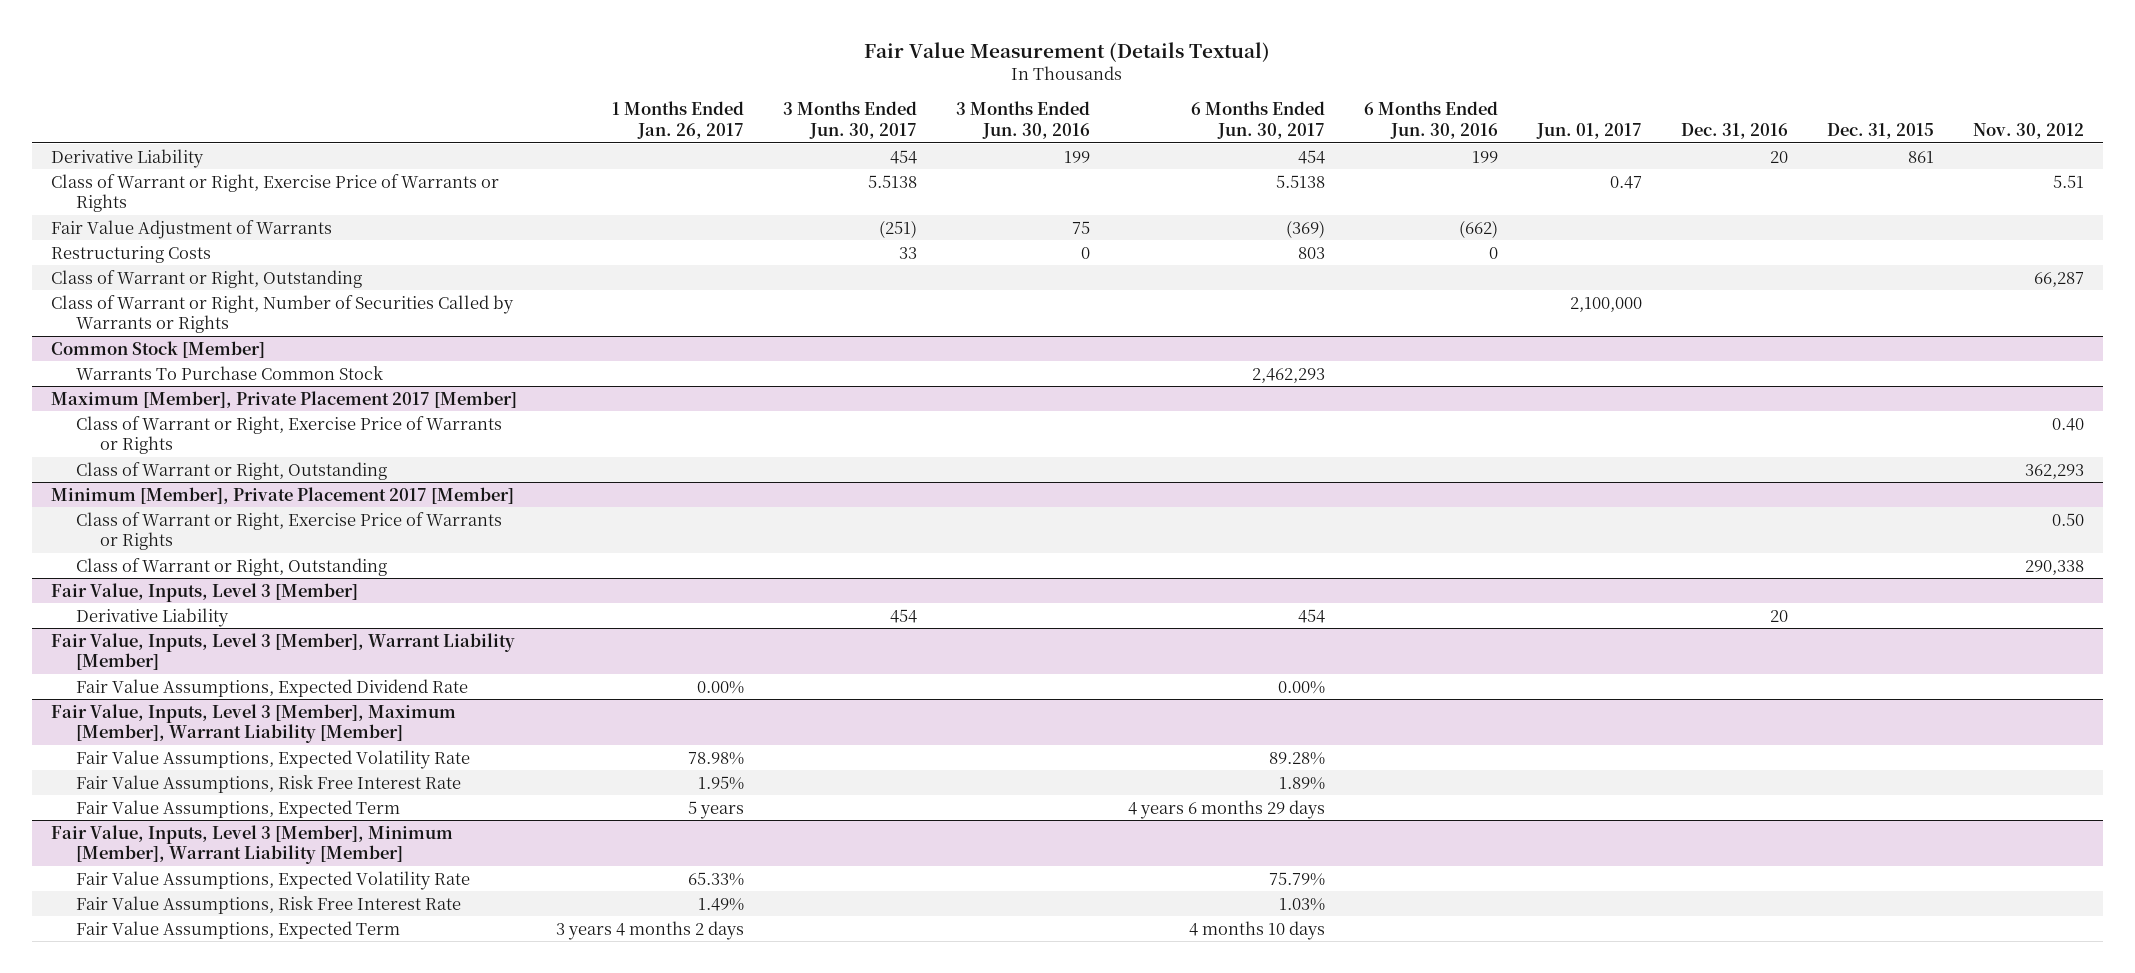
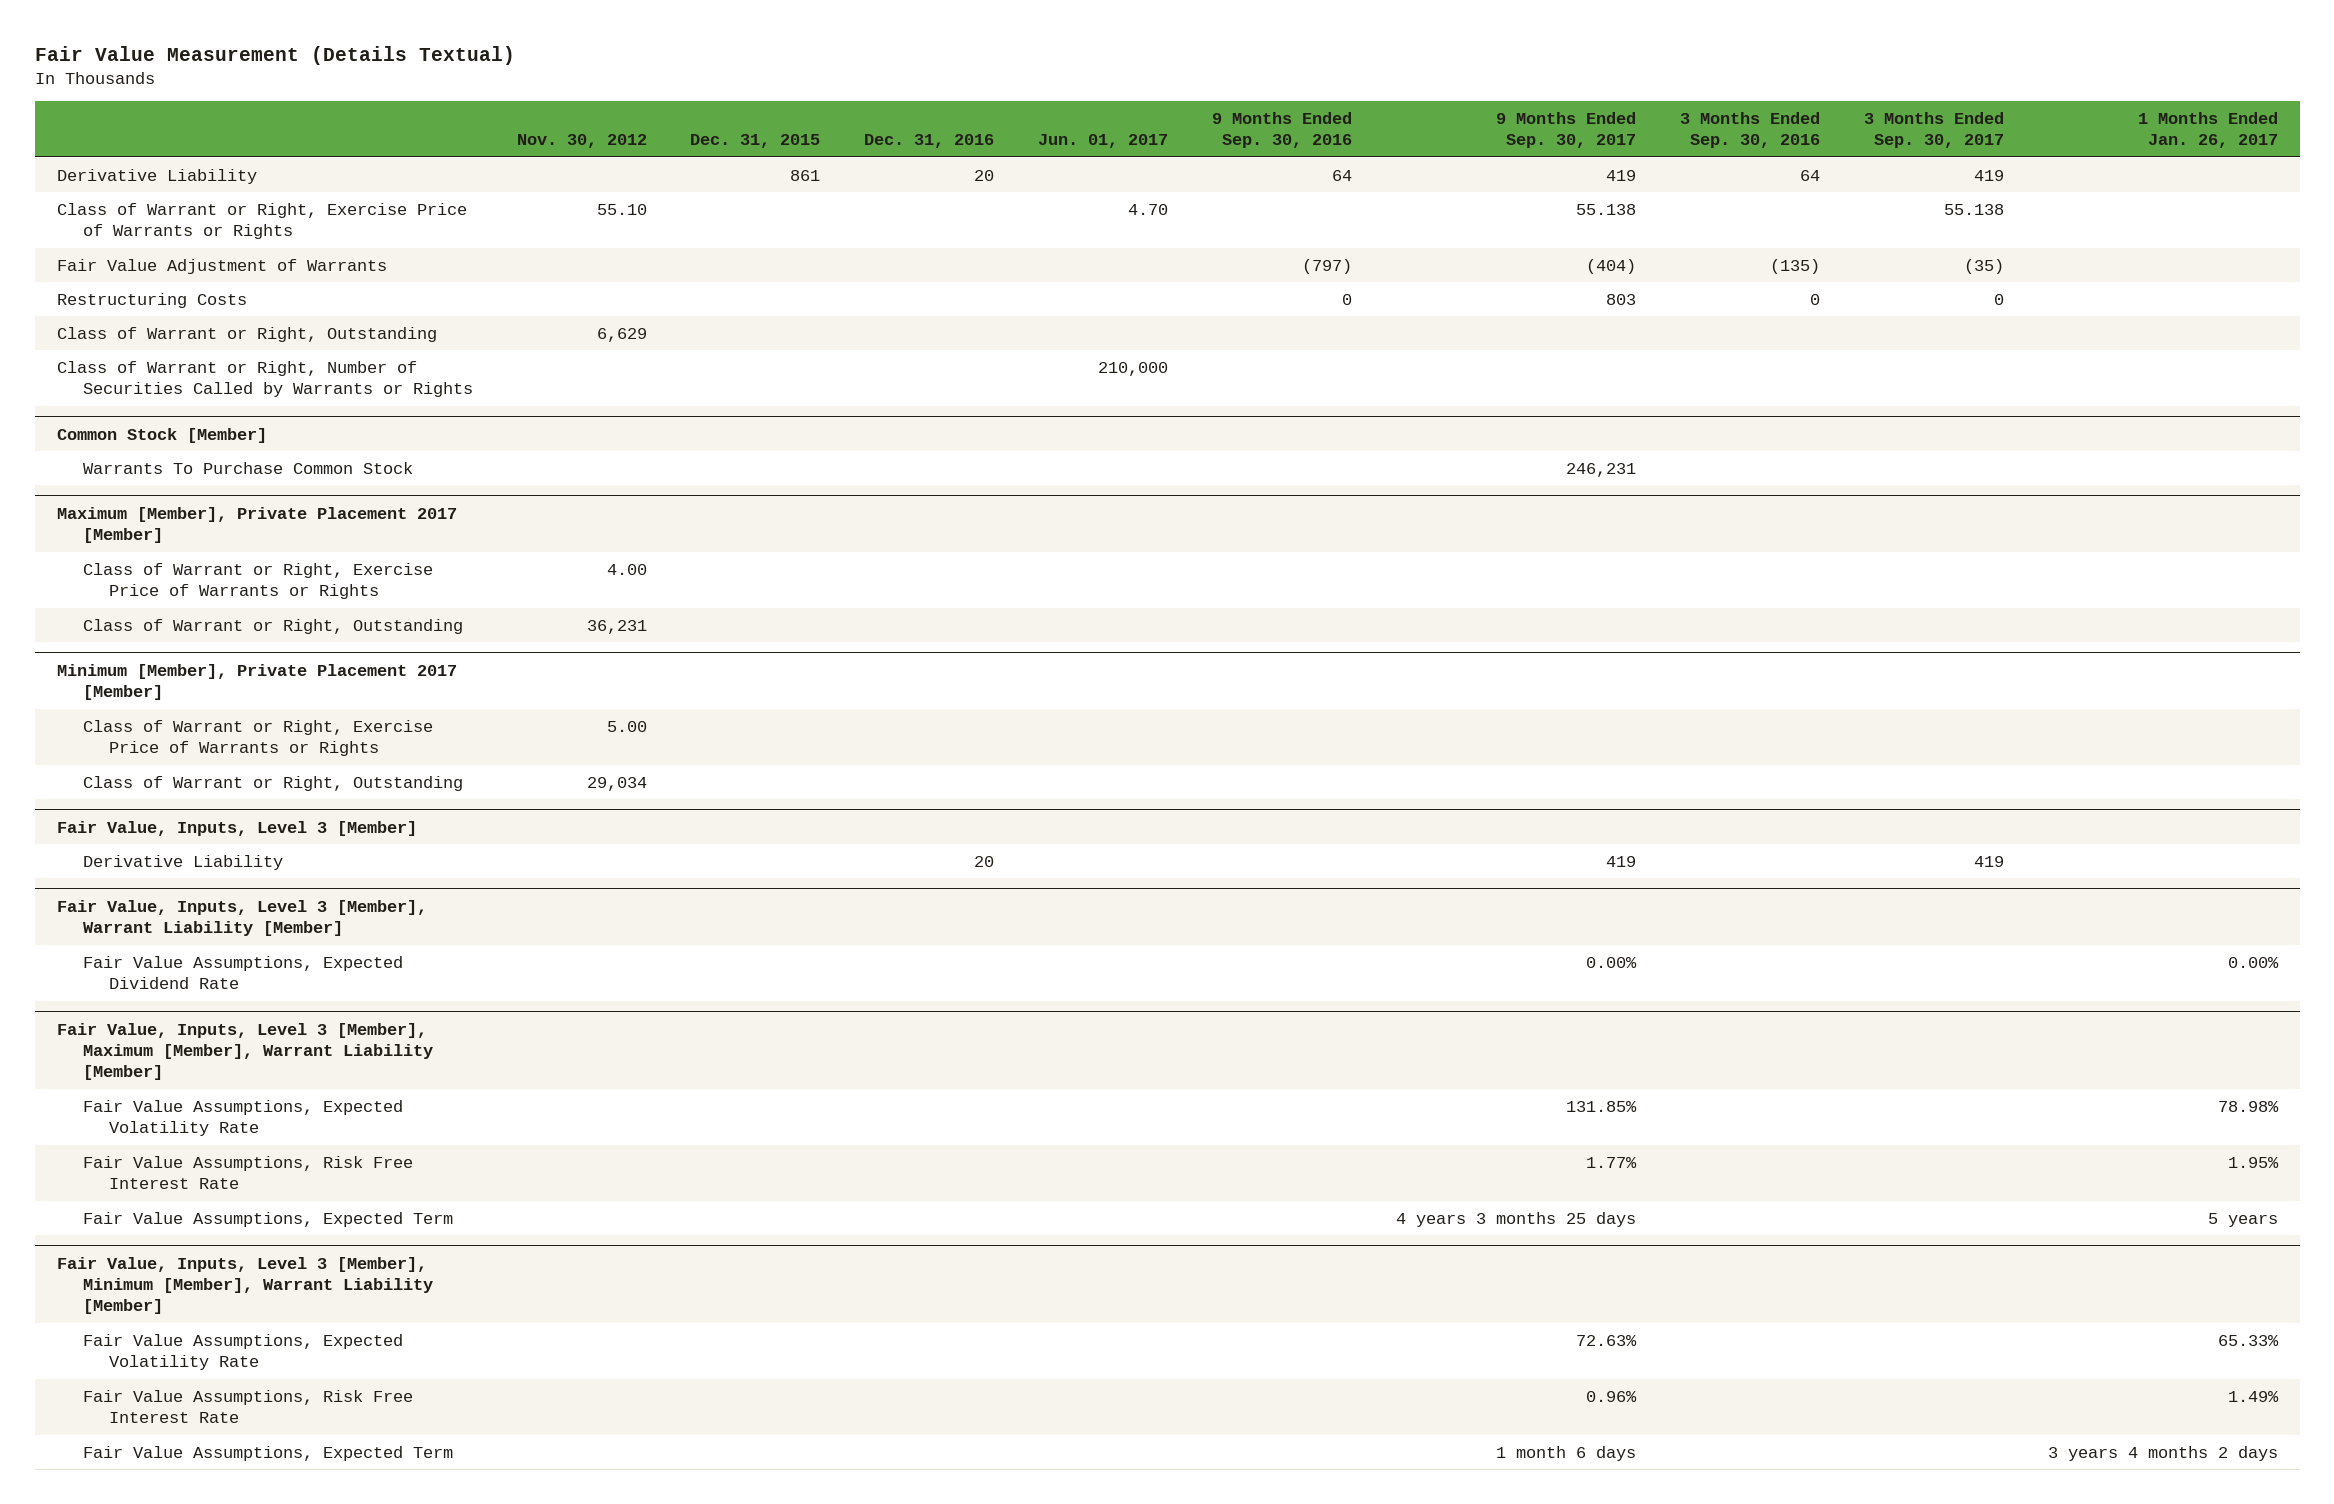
[782,101,917,140] 3 Months Ended Jun. 30, 2017 -> none
[955,101,1090,140] 3 Months Ended Jun. 30, 2016 -> none
[1191,101,1326,140] 6 Months Ended Jun. 30, 2017 -> none
[1364,101,1499,140] 6 Months Ended Jun. 30, 2016 -> none
none -> [1212,111,1353,149] 9 Months Ended Sep. 30, 2016
none -> [1495,111,1636,149] 9 Months Ended Sep. 30, 2017
none -> [1679,111,1820,149] 3 Months Ended Sep. 30, 2016
none -> [1863,111,2004,149] 3 Months Ended Sep. 30, 2017
[1610,175,1643,189] 0.47 -> [1128,203,1169,215] 4.70
[2052,174,2084,188] 5.51 -> [596,203,647,215] 55.10
[2033,271,2084,287] 66,287 -> [596,327,647,342] 6,629
[1570,296,1643,312] 2,100,000 -> [1098,361,1169,376] 210,000
[2051,417,2084,431] 0.40 -> [606,563,647,575] 4.00
[2024,463,2084,479] 362,293 -> [586,619,647,634] 36,231
[2051,512,2084,526] 0.50 -> [606,720,647,732] 5.00
[2024,559,2084,575] 290,338 -> [586,776,647,791] 29,034

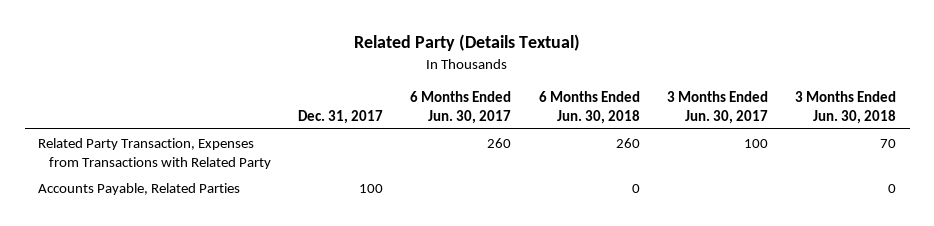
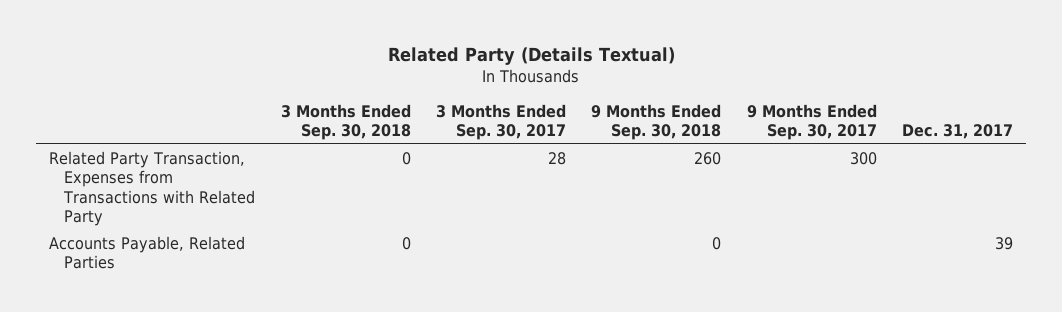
[410,90,512,124] 6 Months Ended Jun. 30, 2017 -> none
[538,90,640,124] 6 Months Ended Jun. 30, 2018 -> none
[666,90,768,124] 3 Months Ended Jun. 30, 2017 -> none
[794,90,896,124] 3 Months Ended Jun. 30, 2018 -> none
none -> [280,103,411,141] 3 Months Ended Sep. 30, 2018
none -> [436,103,567,141] 3 Months Ended Sep. 30, 2017
none -> [591,103,722,141] 9 Months Ended Sep. 30, 2018
none -> [746,103,877,141] 9 Months Ended Sep. 30, 2017
[359,184,384,194] 100 -> [995,237,1014,251] 39

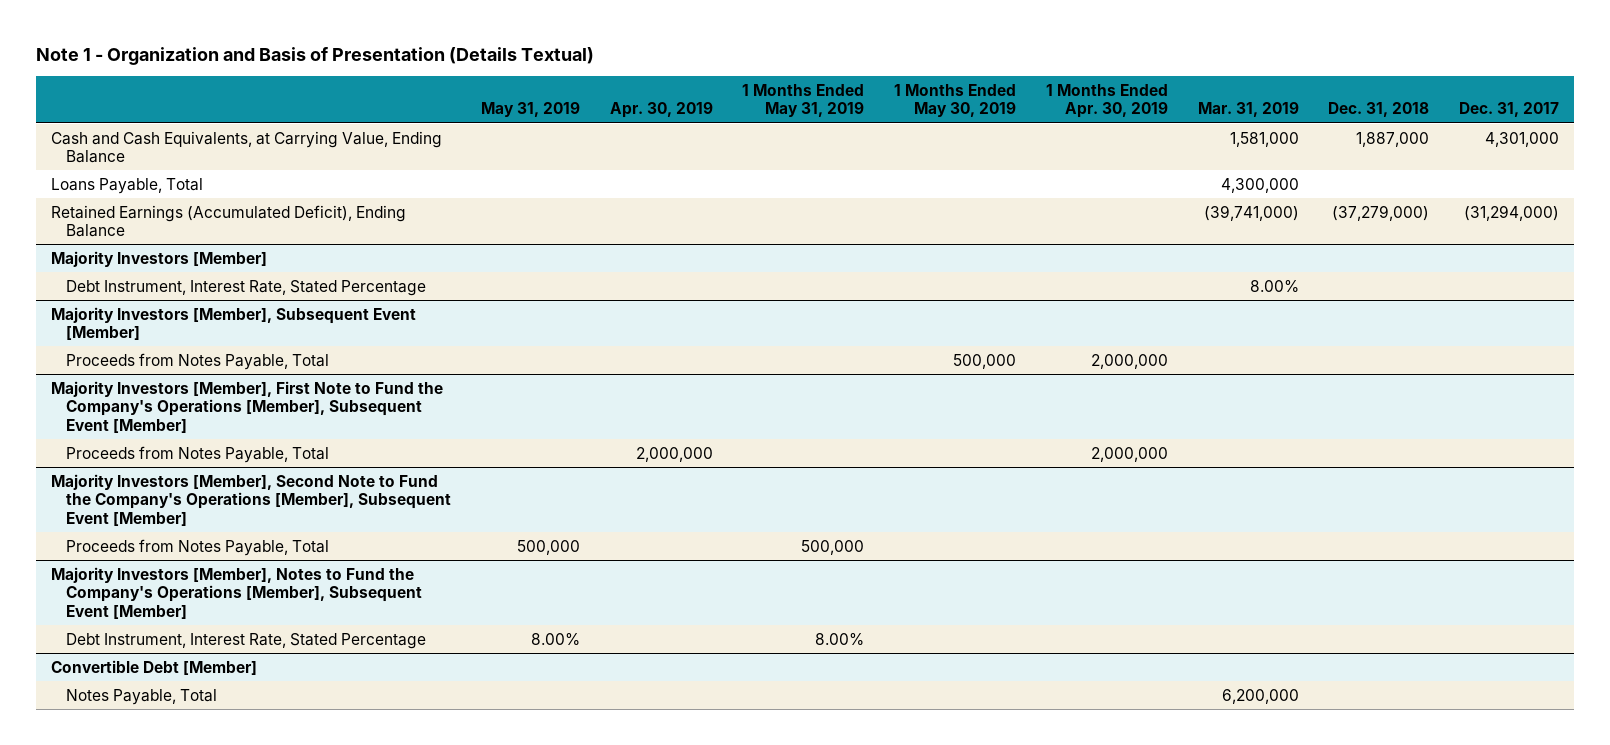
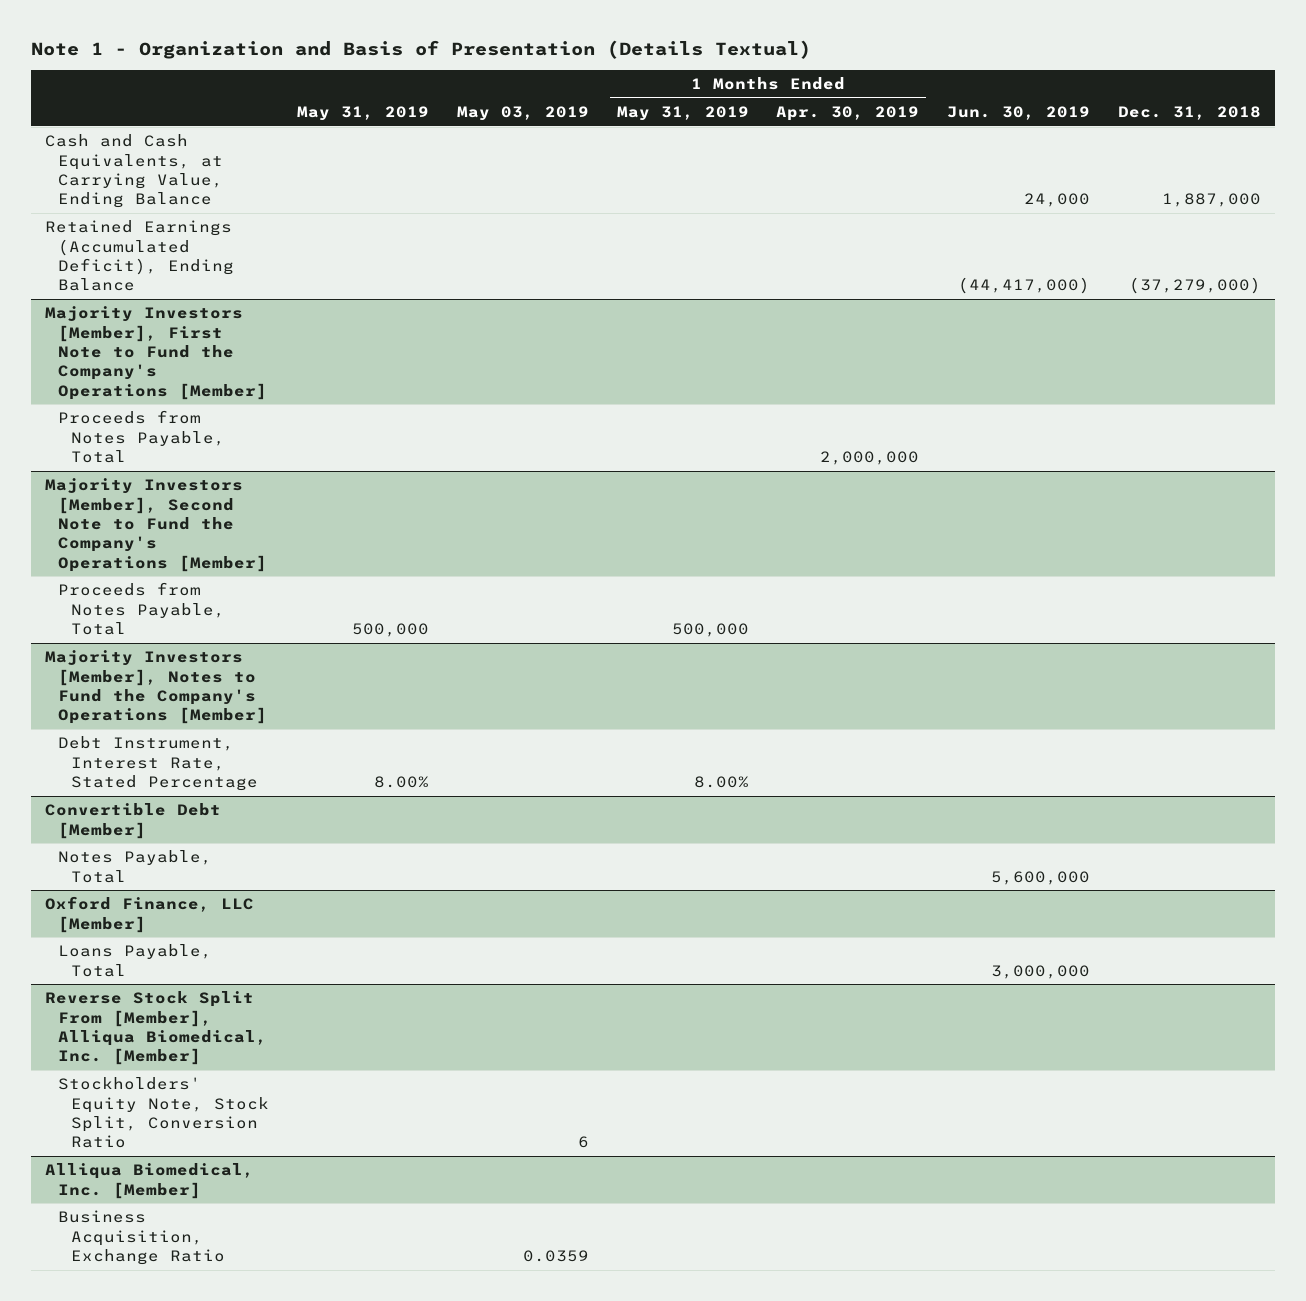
[609,102,713,119] Apr. 30, 2019 -> none
[894,83,1017,118] 1 Months Ended May 30, 2019 -> none
[1197,102,1299,118] Mar. 31, 2019 -> none
[1458,102,1559,118] Dec. 31, 2017 -> none
none -> [456,106,589,122] May 03, 2019
none -> [947,106,1091,121] Jun. 30, 2019
[51,177,204,194] Loans Payable, Total -> none
[51,250,268,267] Majority Investors [Member] -> none
[66,279,427,296] Debt Instrument, Interest Rate, Stated Percentage -> none
[51,306,417,341] Majority Investors [Member], Subsequent Event [Member] -> none
[66,352,330,370] Proceeds from Notes Payable, Total -> none
[51,380,444,433] Majority Investors [Member], First Note to Fund the Company's Operations [Member], Subsequent Event [Member] -> [45,306,268,400] Majority Investors [Member], First Note to Fund the Company's Operations [Member]
[51,473,452,526] Majority Investors [Member], Second Note to Fund the Company's Operations [Member], Subsequent Event [Member] -> [45,478,268,572] Majority Investors [Member], Second Note to Fund the Company's Operations [Member]
[51,566,423,619] Majority Investors [Member], Notes to Fund the Company's Operations [Member], Subsequent Event [Member] -> [45,650,268,725] Majority Investors [Member], Notes to Fund the Company's Operations [Member]
none -> [45,896,255,933] Oxford Finance, LLC [Member]
none -> [58,944,213,977] Loans Payable, Total
none -> [45,991,268,1066] Reverse Stock Split From [Member], Alliqua Biomedical, Inc. [Member]
none -> [58,1077,270,1149] Stockholders' Equity Note, Stock Split, Conversion Ratio
none -> [45,1163,255,1199] Alliqua Biomedical, Inc. [Member]
none -> [58,1210,226,1266] Business Acquisition, Exchange Ratio

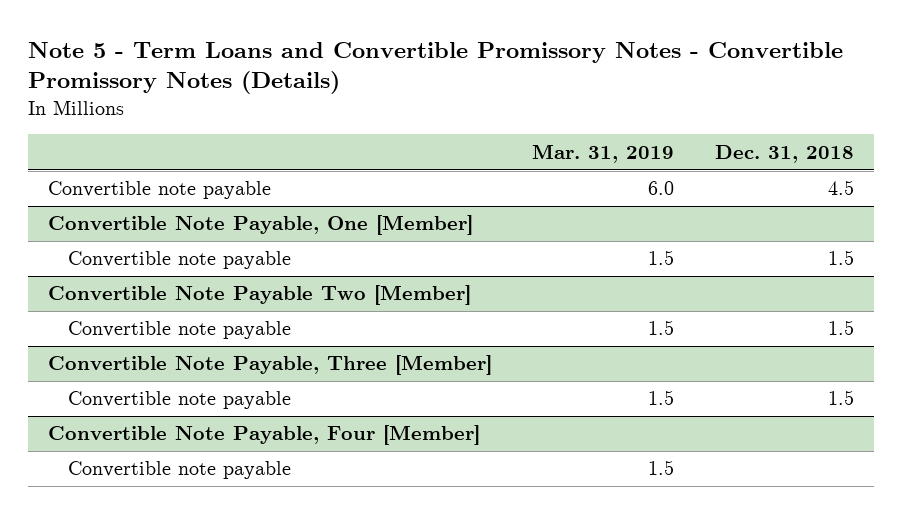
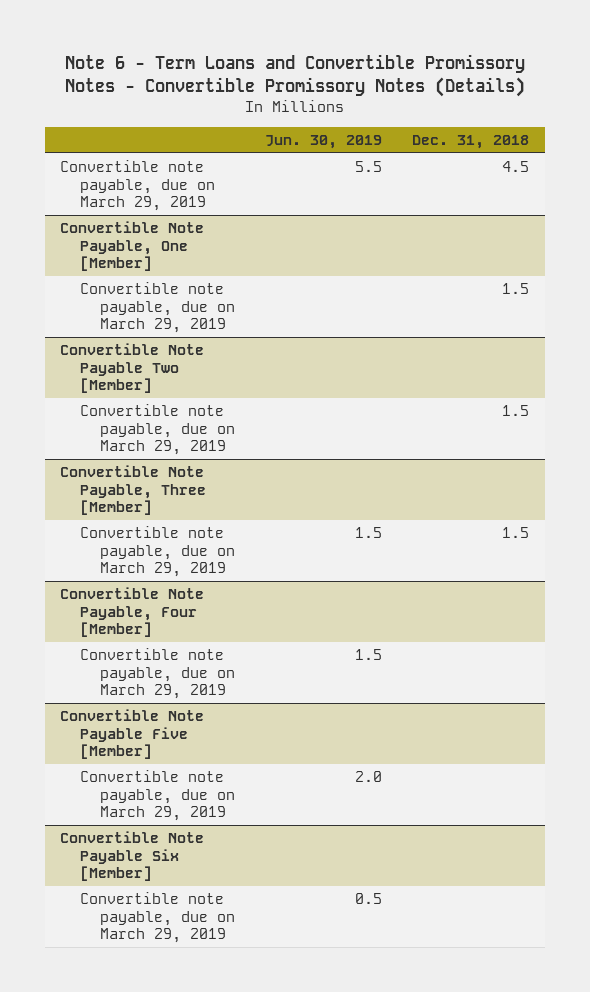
[27,42,843,95] Note 5 - Term Loans and Convertible Promissory Notes - Convertible Promissory Notes (Details) -> [64,53,525,97] Note 6 - Term Loans and Convertible Promissory Notes - Convertible Promissory Notes (Details)
[532,143,675,163] Mar. 31, 2019 -> none
none -> [265,135,383,150] Jun. 30, 2019
[48,181,272,200] Convertible note payable -> [60,160,216,212] Convertible note payable, due on March 29, 2019
[67,251,291,270] Convertible note payable -> [80,282,235,334] Convertible note payable, due on March 29, 2019
[67,321,291,340] Convertible note payable -> [80,404,235,456] Convertible note payable, due on March 29, 2019
[67,391,291,410] Convertible note payable -> [80,526,235,578] Convertible note payable, due on March 29, 2019
[67,461,291,480] Convertible note payable -> [80,648,235,700] Convertible note payable, due on March 29, 2019
none -> [60,709,205,760] Convertible Note Payable Five [Member]
none -> [80,770,235,822] Convertible note payable, due on March 29, 2019
none -> [60,831,205,882] Convertible Note Payable Six [Member]
none -> [80,892,235,944] Convertible note payable, due on March 29, 2019

